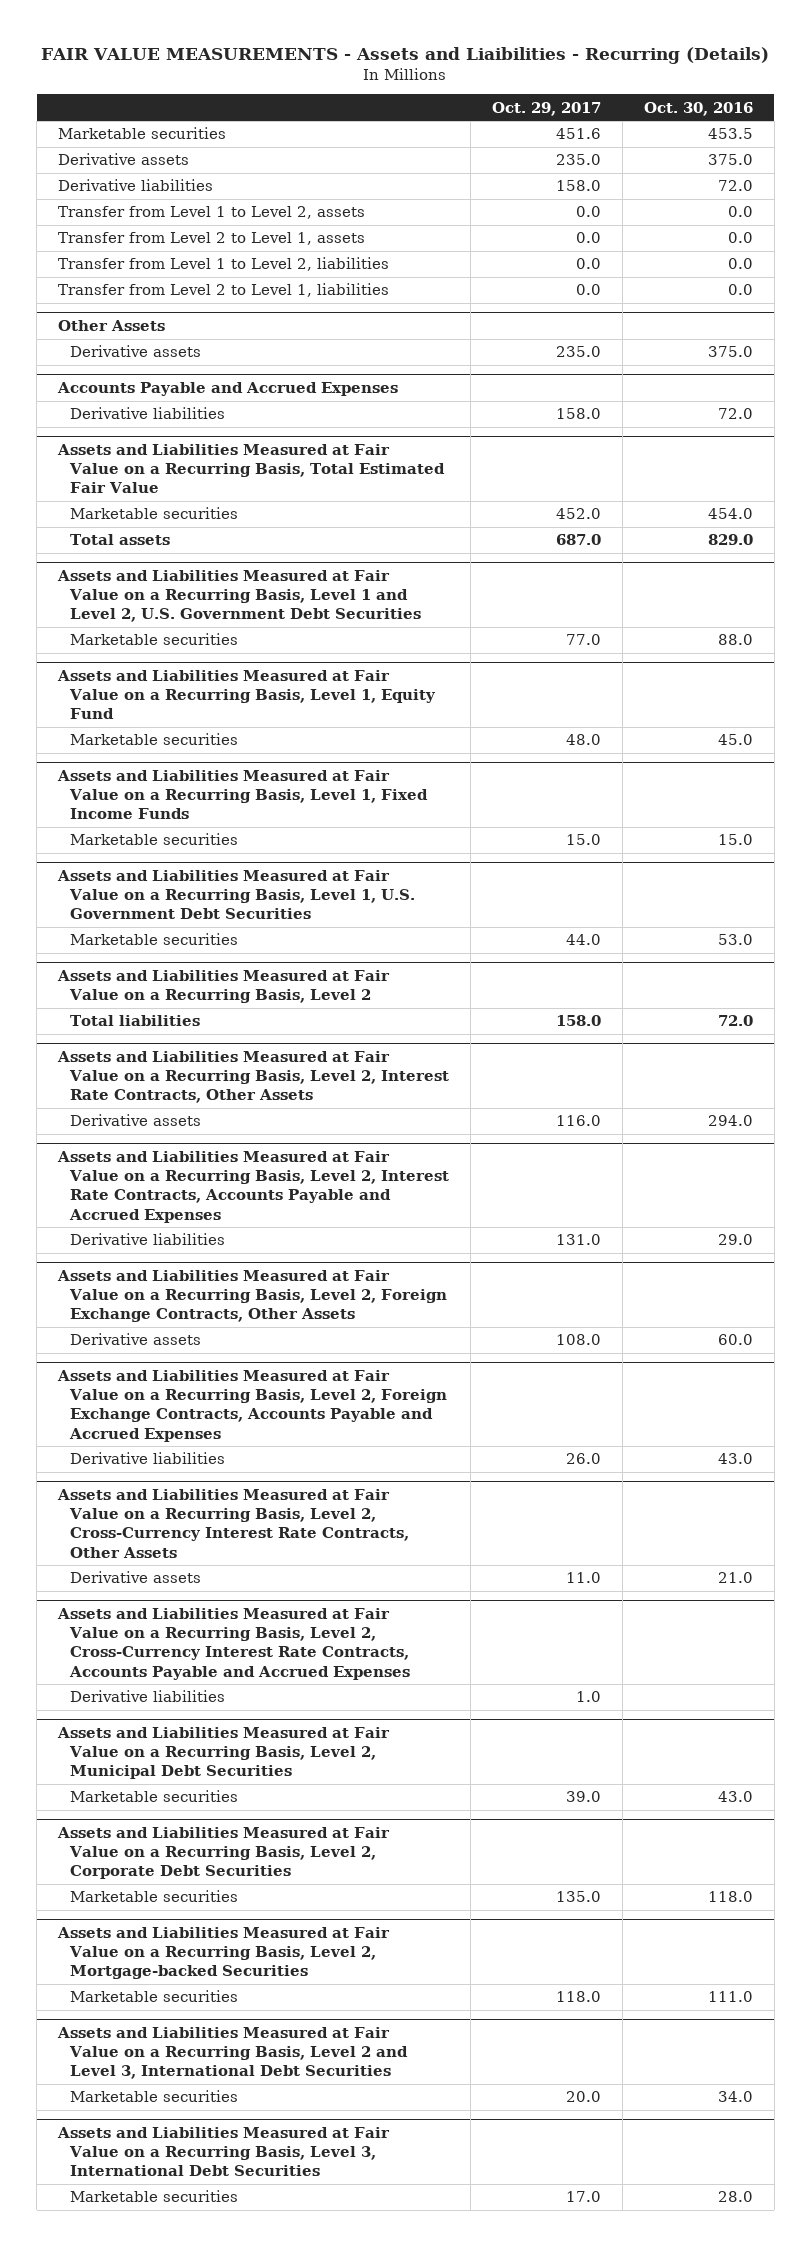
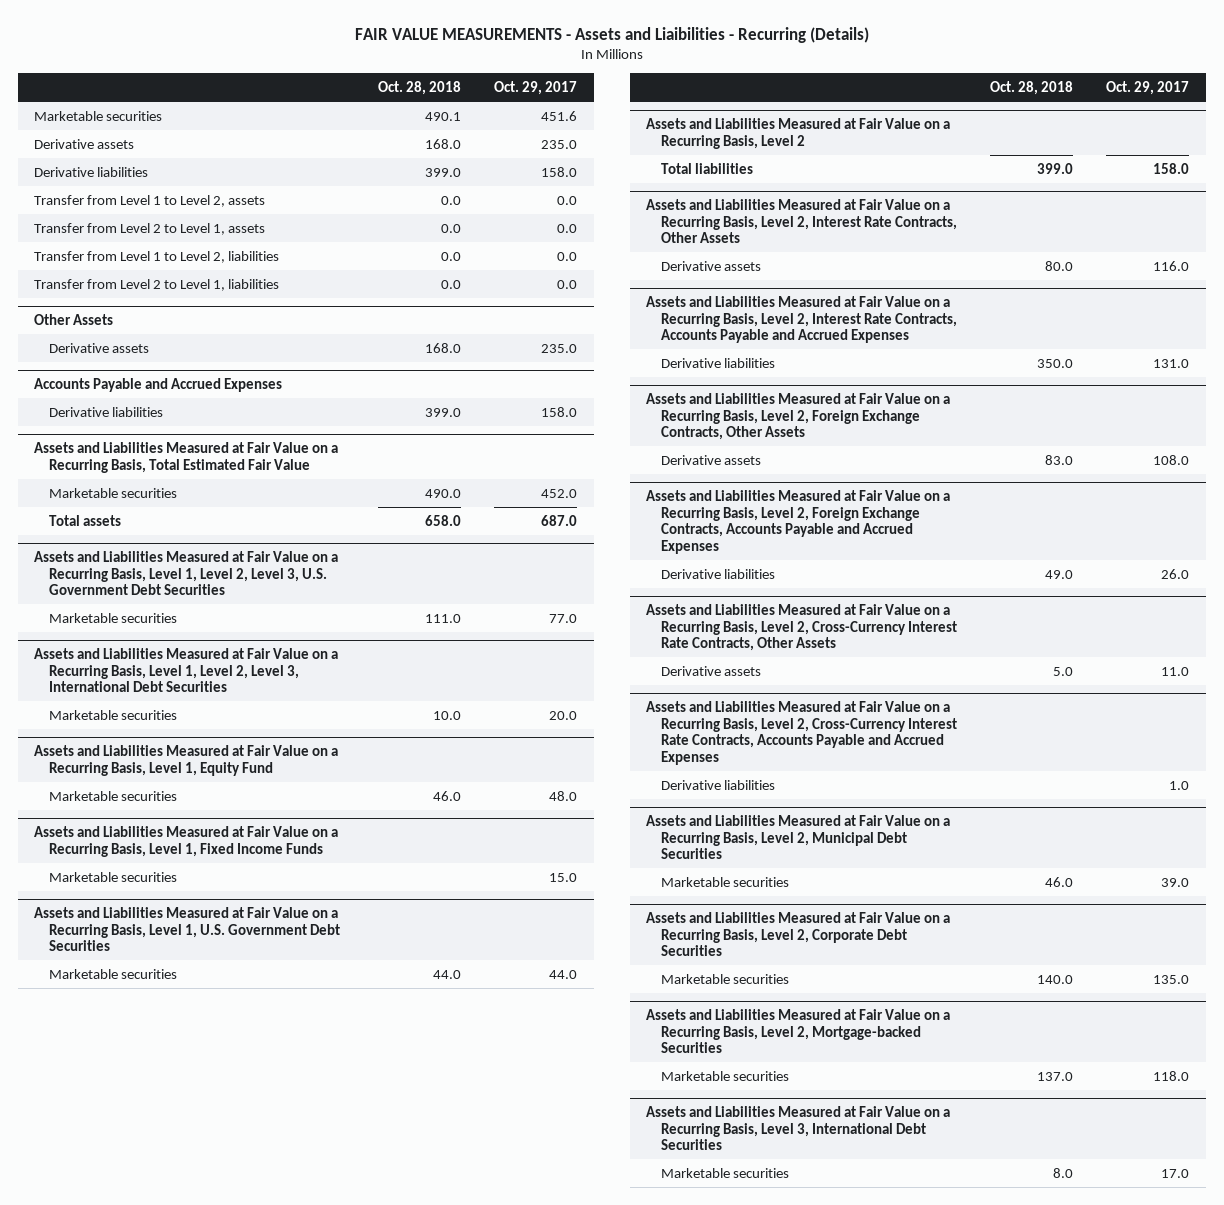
[643,101,753,116] Oct. 30, 2016 -> none
none -> [378,80,462,95] Oct. 28, 2018
[57,570,422,623] Assets and Liabilities Measured at Fair Value on a Recurring Basis, Level 1 and Level 2, U.S. Government Debt Securities -> [34,550,339,596] Assets and Liabilities Measured at Fair Value on a Recurring Basis, Level 1, Level 2, Level 3, U.S. Government Debt Securities
none -> [34,647,339,693] Assets and Liabilities Measured at Fair Value on a Recurring Basis, Level 1, Level 2, Level 3, International Debt Securities
none -> [49,709,178,720] Marketable securities
[57,2027,409,2080] Assets and Liabilities Measured at Fair Value on a Recurring Basis, Level 2 and Level 3, International Debt Securities -> none
[70,2090,239,2103] Marketable securities -> none

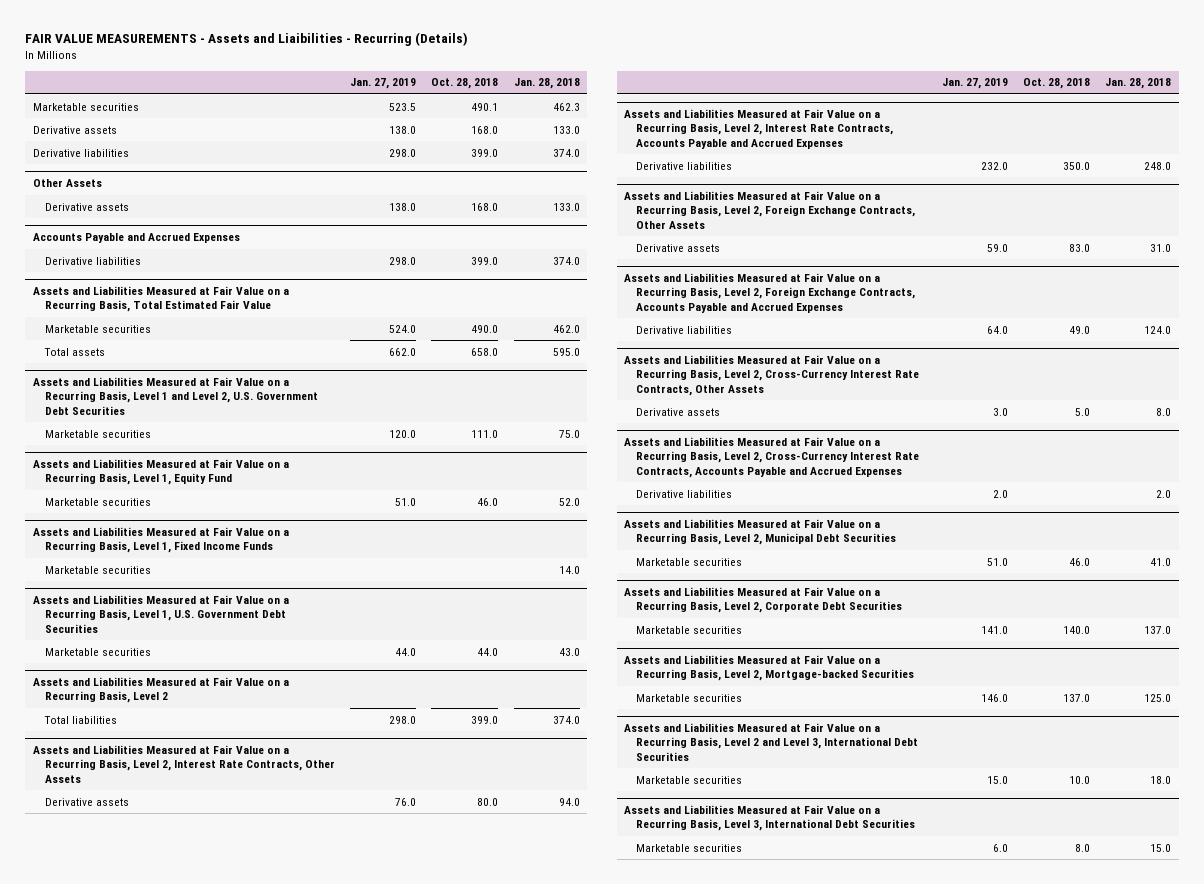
[494,80,578,95] Oct. 29, 2017 -> none
none -> [350,78,417,90] Jan. 27, 2019
none -> [513,78,580,90] Jan. 28, 2018
[34,194,266,207] Transfer from Level 1 to Level 2, assets -> none
[34,222,266,235] Transfer from Level 2 to Level 1, assets -> none
[34,250,280,263] Transfer from Level 1 to Level 2, liabilities -> none
[34,278,280,291] Transfer from Level 2 to Level 1, liabilities -> none
[34,550,339,596] Assets and Liabilities Measured at Fair Value on a Recurring Basis, Level 1, Level 2, Level 3, U.S. Government Debt Securities -> [32,377,318,415] Assets and Liabilities Measured at Fair Value on a Recurring Basis, Level 1 and Level 2, U.S. Government Debt Securities
[34,647,339,693] Assets and Liabilities Measured at Fair Value on a Recurring Basis, Level 1, Level 2, Level 3, International Debt Securities -> none
[49,709,178,720] Marketable securities -> none
none -> [624,723,919,761] Assets and Liabilities Measured at Fair Value on a Recurring Basis, Level 2 and Level 3, International Debt Securities
none -> [636,775,743,784] Marketable securities

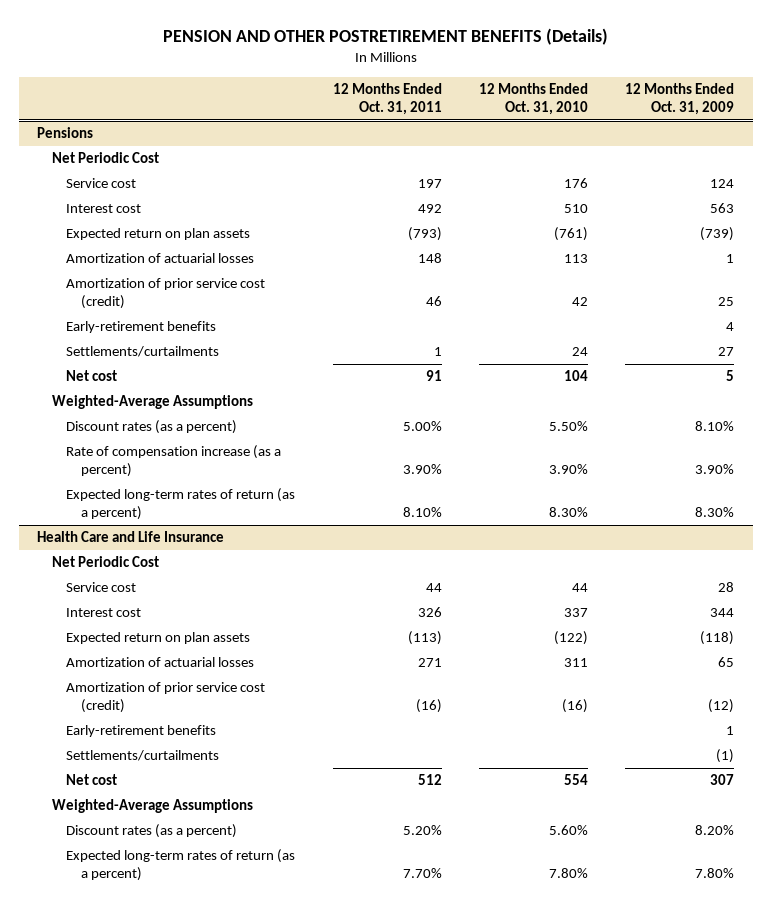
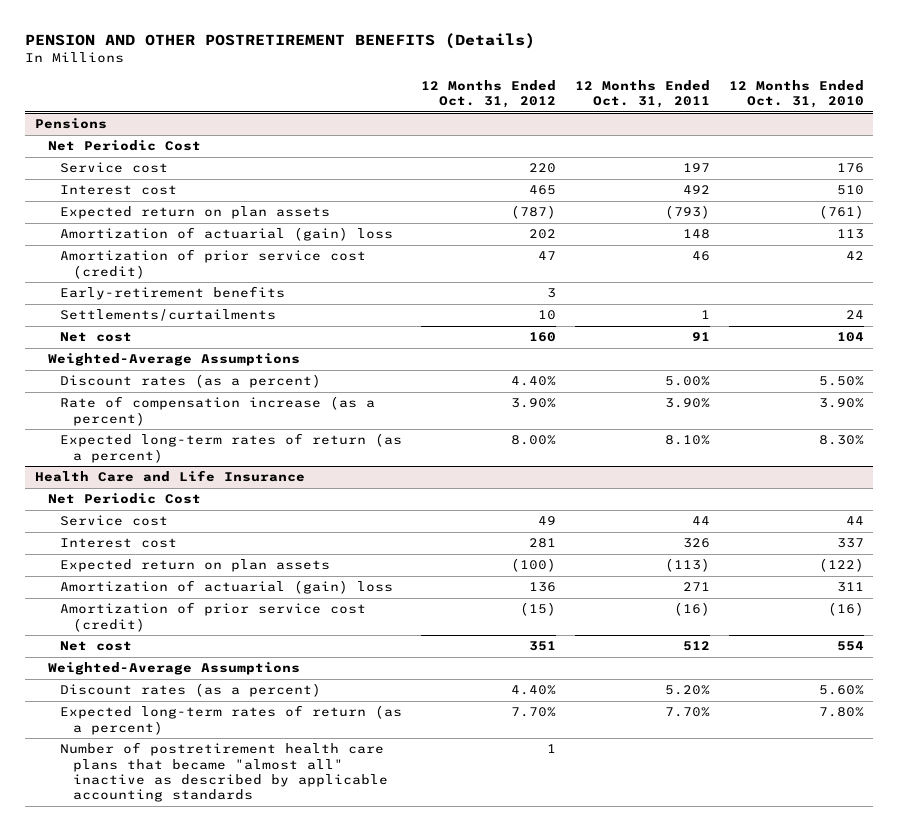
[625,83,735,116] 12 Months Ended Oct. 31, 2009 -> none
none -> [421,80,557,109] 12 Months Ended Oct. 31, 2012
[66,253,255,264] Amortization of actuarial losses -> [60,227,394,242] Amortization of actuarial (gain) loss
[66,657,255,668] Amortization of actuarial losses -> [60,580,394,595] Amortization of actuarial (gain) loss
[66,725,217,738] Early-retirement benefits -> none
[66,750,220,762] Settlements/curtailments -> none
none -> [60,742,389,803] Number of postretirement health care plans that became "almost all" inactive as described by applicable accounting standards

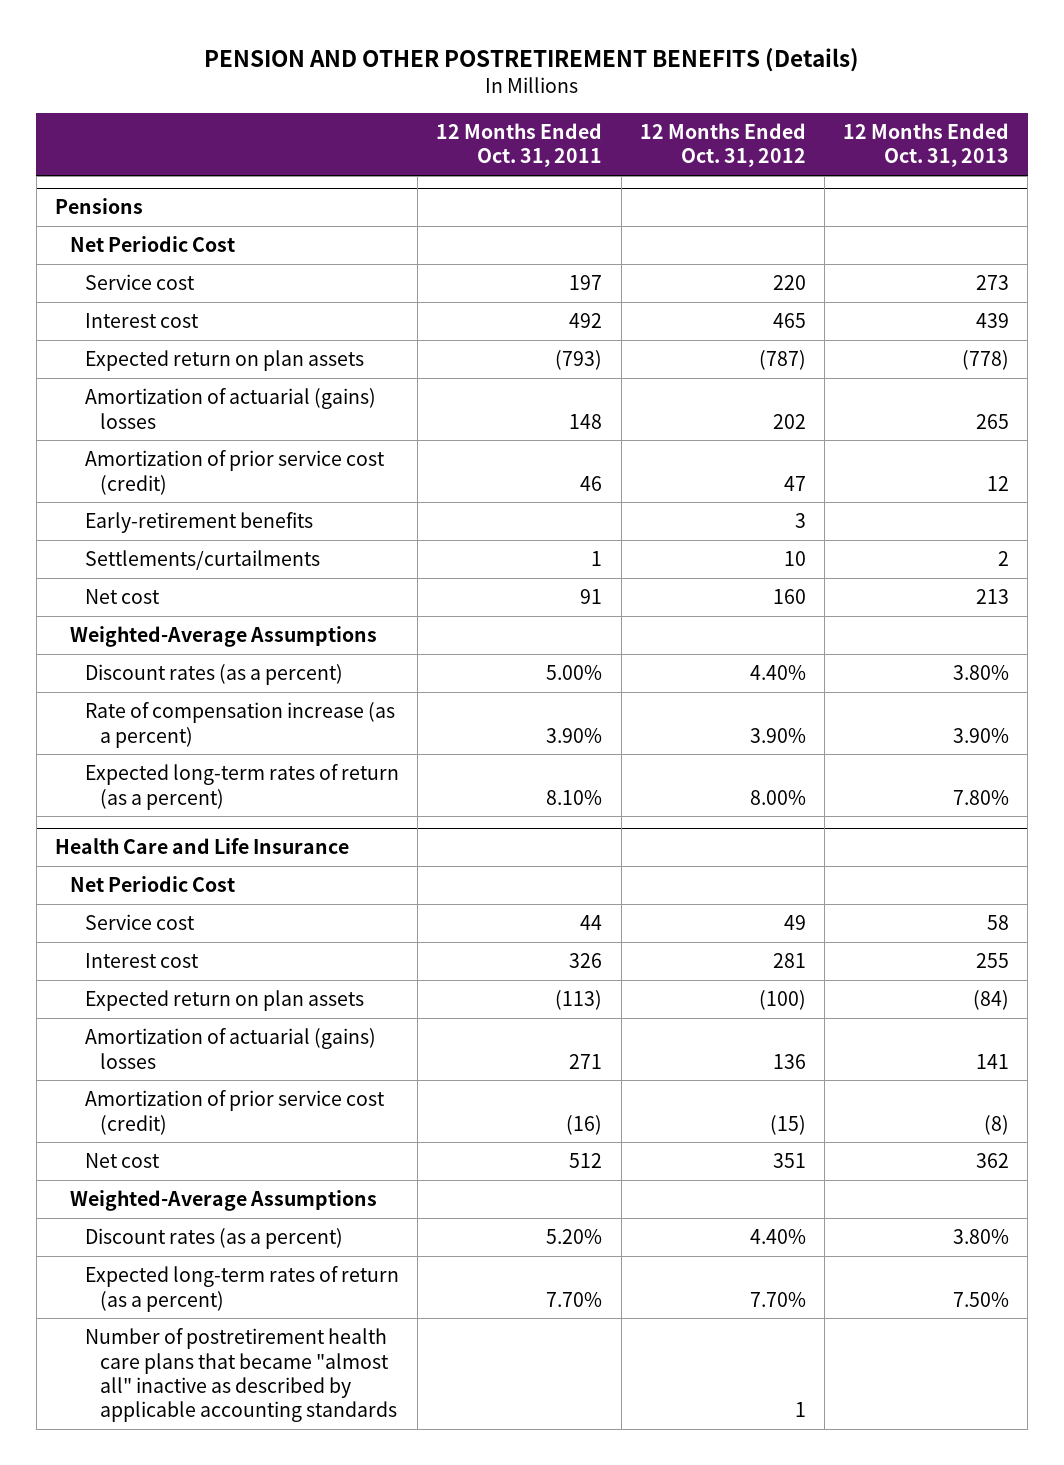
[729,80,865,109] 12 Months Ended Oct. 31, 2010 -> none
none -> [843,122,1010,168] 12 Months Ended Oct. 31, 2013
[60,227,394,242] Amortization of actuarial (gain) loss -> [84,388,376,429] Amortization of actuarial (gains) losses
[60,580,394,595] Amortization of actuarial (gain) loss -> [84,1028,376,1069] Amortization of actuarial (gains) losses

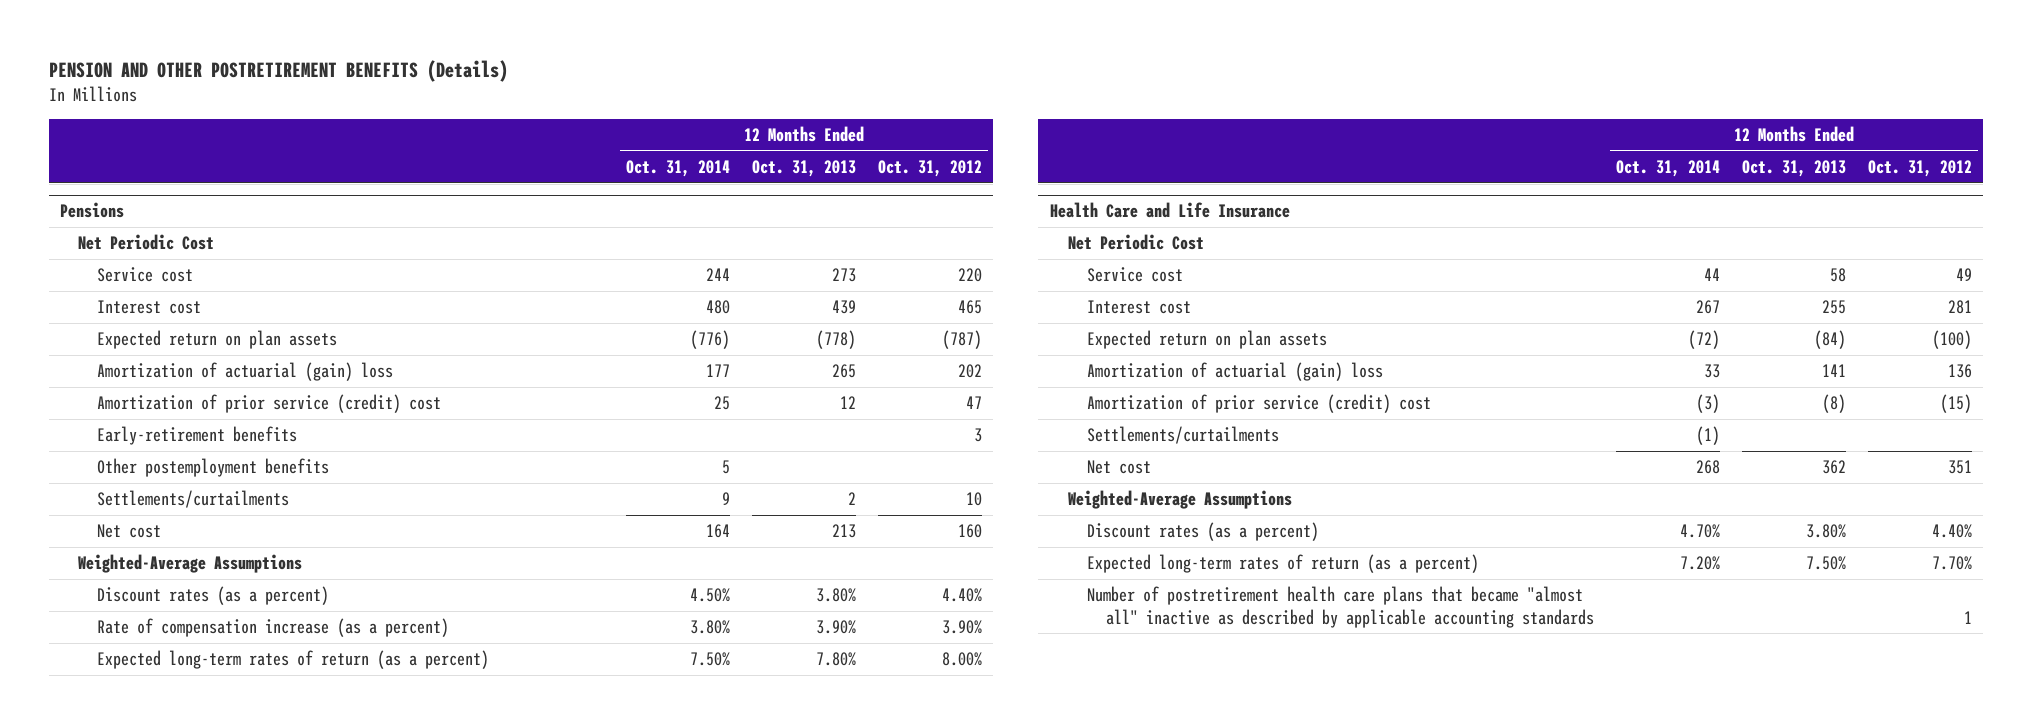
[436,122,603,168] 12 Months Ended Oct. 31, 2011 -> none
none -> [625,160,730,178] Oct. 31, 2014
[84,388,376,429] Amortization of actuarial (gains) losses -> [96,362,393,382] Amortization of actuarial (gain) loss
[84,450,385,495] Amortization of prior service cost (credit) -> [96,394,441,414] Amortization of prior service (credit) cost
none -> [96,458,329,478] Other postemployment benefits
[84,1028,376,1069] Amortization of actuarial (gains) losses -> [1086,362,1383,382] Amortization of actuarial (gain) loss
[84,1090,385,1135] Amortization of prior service cost (credit) -> [1086,394,1431,414] Amortization of prior service (credit) cost
none -> [1086,426,1279,445] Settlements/curtailments

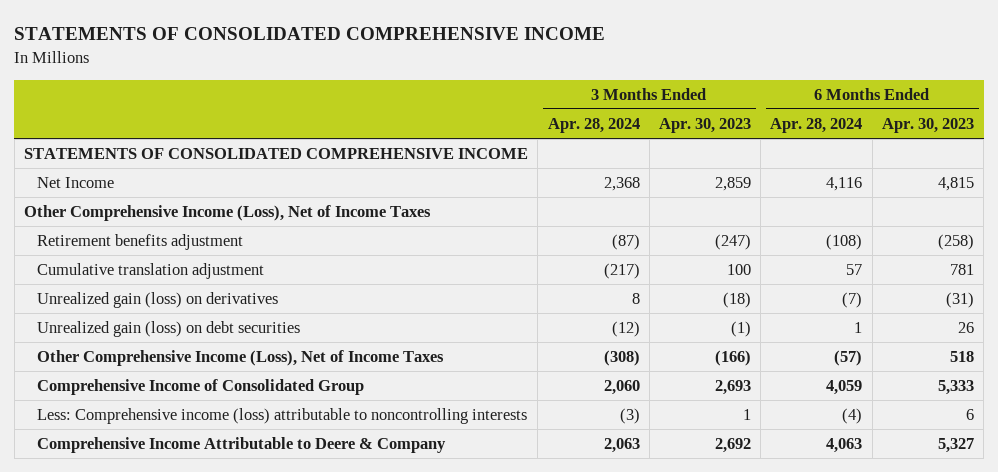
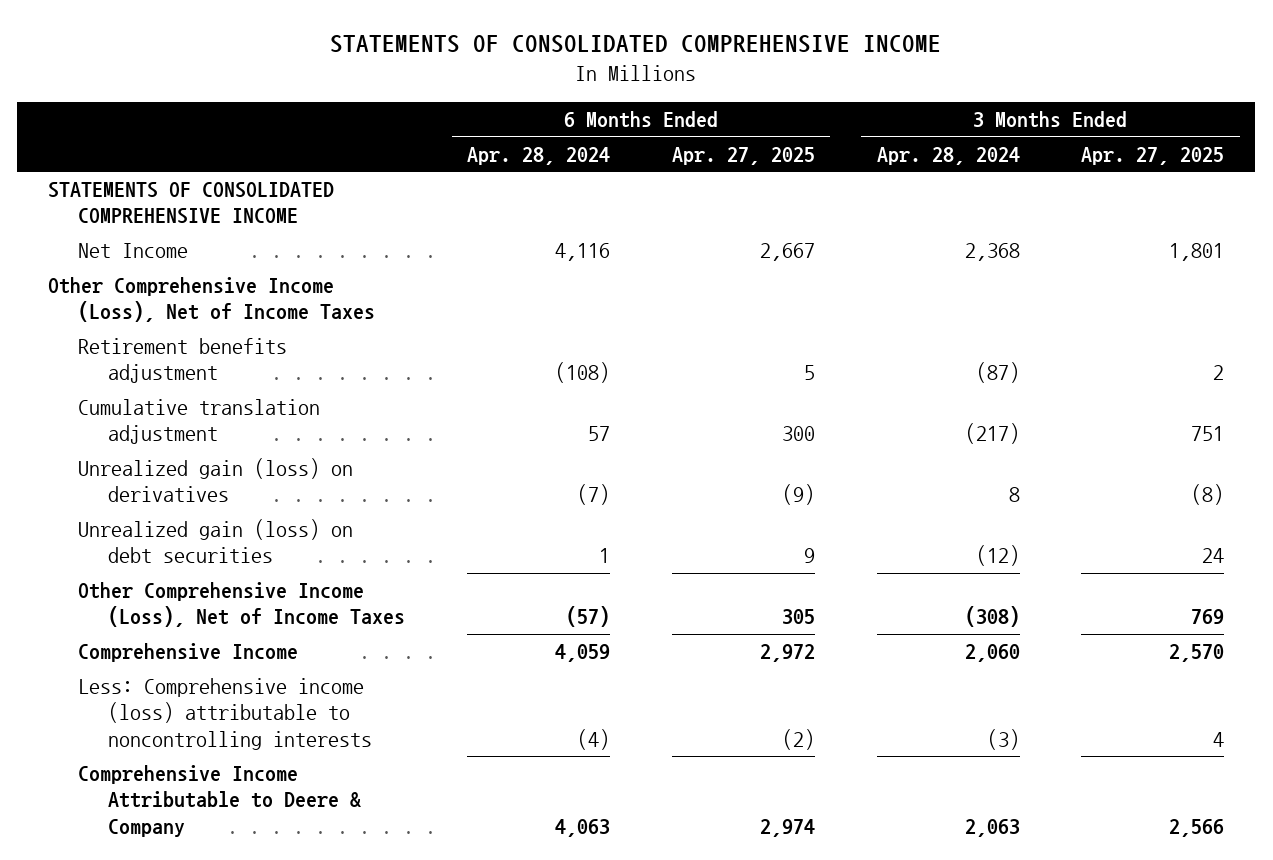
[658,118,751,134] Apr. 30, 2023 -> none
[881,118,974,134] Apr. 30, 2023 -> none
none -> [671,146,815,165] Apr. 27, 2025
none -> [1081,146,1225,165] Apr. 27, 2025
[37,379,365,396] Comprehensive Income of Consolidated Group -> [78,643,299,663] Comprehensive Income

